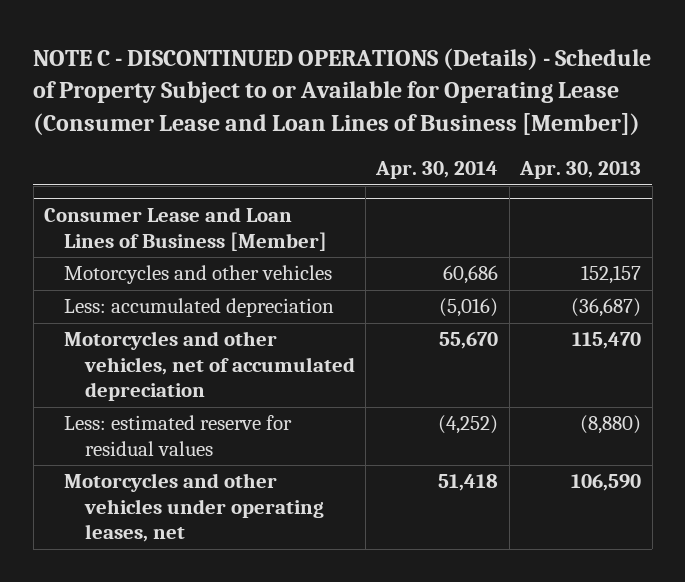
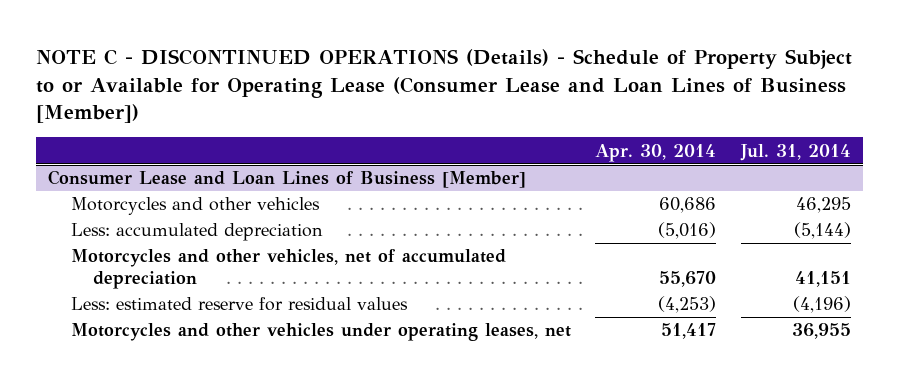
[519,161,642,180] Apr. 30, 2013 -> none
none -> [739,143,851,161] Jul. 31, 2014
[438,415,499,435] (4,252) -> [658,296,717,314] (4,253)
[438,474,499,492] 51,418 -> [661,323,717,340] 51,417

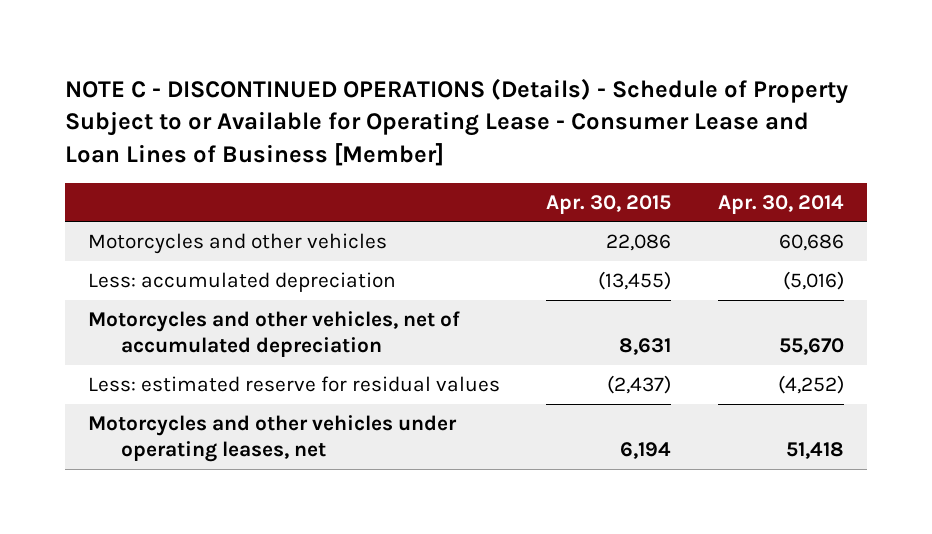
[36,48,853,124] NOTE C - DISCONTINUED OPERATIONS (Details) - Schedule of Property Subject to or Available for Operating Lease (Consumer Lease and Loan Lines of Business [Member]) -> [64,77,848,166] NOTE C - DISCONTINUED OPERATIONS (Details) - Schedule of Property Subject to or Available for Operating Lease - Consumer Lease and Loan Lines of Business [Member]
[739,143,851,161] Jul. 31, 2014 -> none
none -> [546,194,672,214] Apr. 30, 2015
[48,170,527,189] Consumer Lease and Loan Lines of Business [Member] -> none
[658,296,717,314] (4,253) -> [778,374,845,394] (4,252)
[661,323,717,340] 51,417 -> [786,442,845,460] 51,418

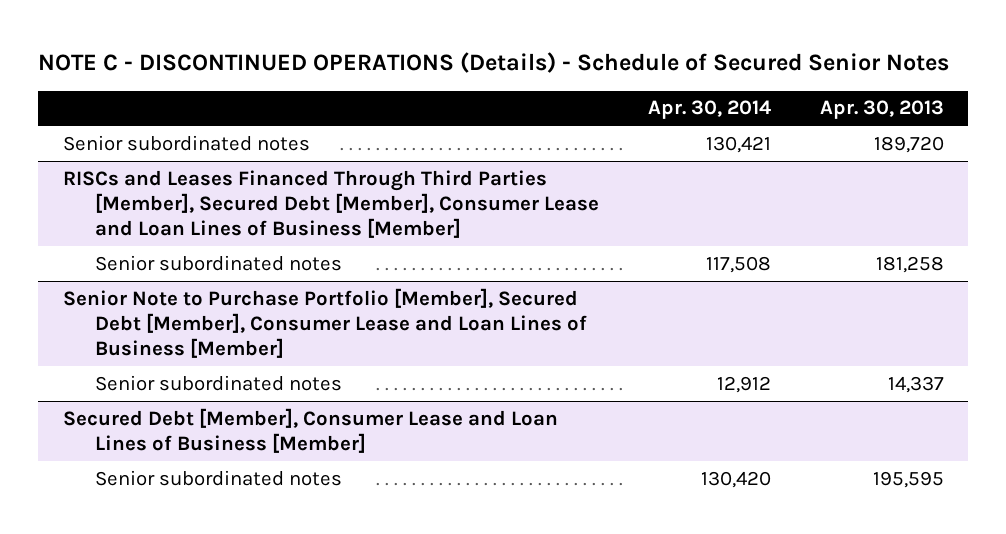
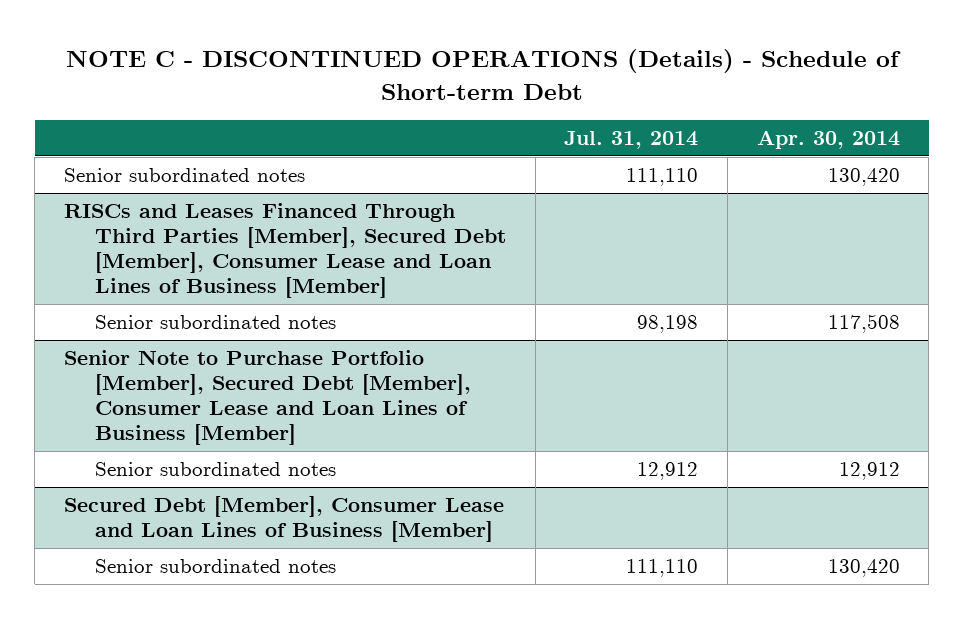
[38,52,950,74] NOTE C - DISCONTINUED OPERATIONS (Details) - Schedule of Secured Senior Notes -> [65,49,901,100] NOTE C - DISCONTINUED OPERATIONS (Details) - Schedule of Short-term Debt
[819,100,944,120] Apr. 30, 2013 -> none
none -> [564,131,699,150] Jul. 31, 2014
[705,135,771,153] 130,421 -> [827,168,900,187] 130,420

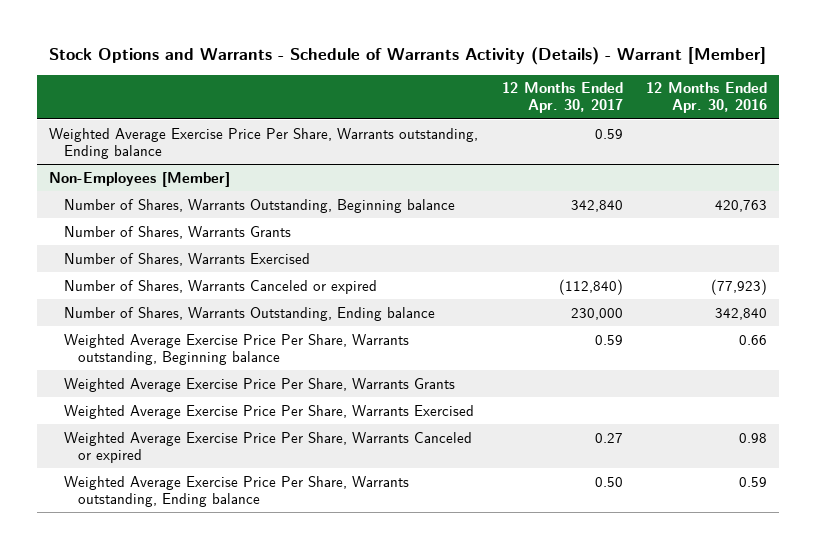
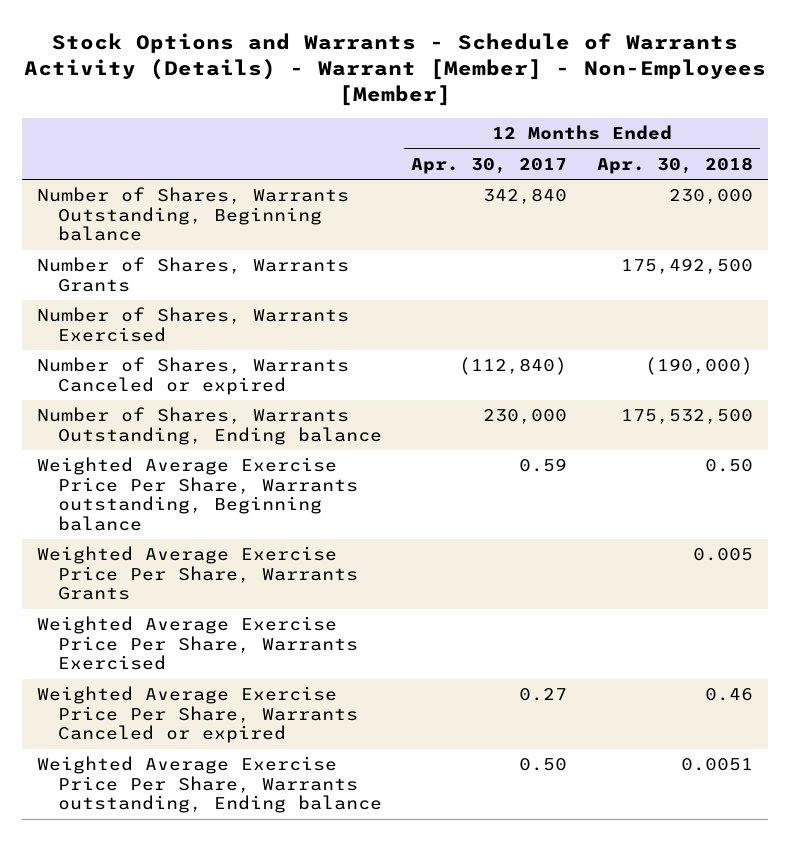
[49,47,767,66] Stock Options and Warrants - Schedule of Warrants Activity (Details) - Warrant [Member] -> [24,32,767,107] Stock Options and Warrants - Schedule of Warrants Activity (Details) - Warrant [Member] - Non-Employees [Member]
[646,82,768,114] 12 Months Ended Apr. 30, 2016 -> none
none -> [596,156,753,174] Apr. 30, 2018
[49,127,479,159] Weighted Average Exercise Price Per Share, Warrants outstanding, Ending balance -> none
[49,171,231,187] Non-Employees [Member] -> none

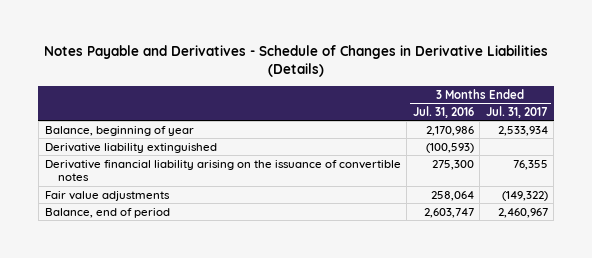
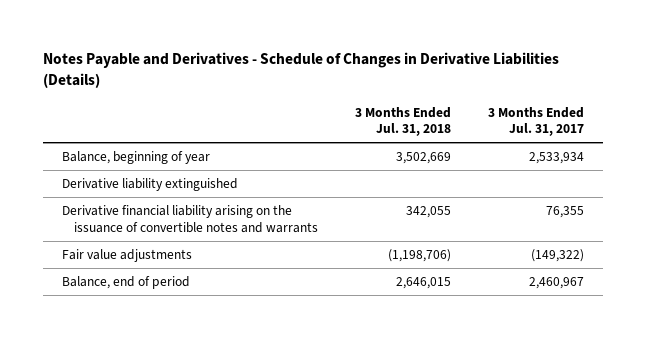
[412,105,474,118] Jul. 31, 2016 -> none
none -> [355,106,452,137] 3 Months Ended Jul. 31, 2018
[44,159,401,182] Derivative financial liability arising on the issuance of convertible notes -> [61,205,319,233] Derivative financial liability arising on the issuance of convertible notes and warrants

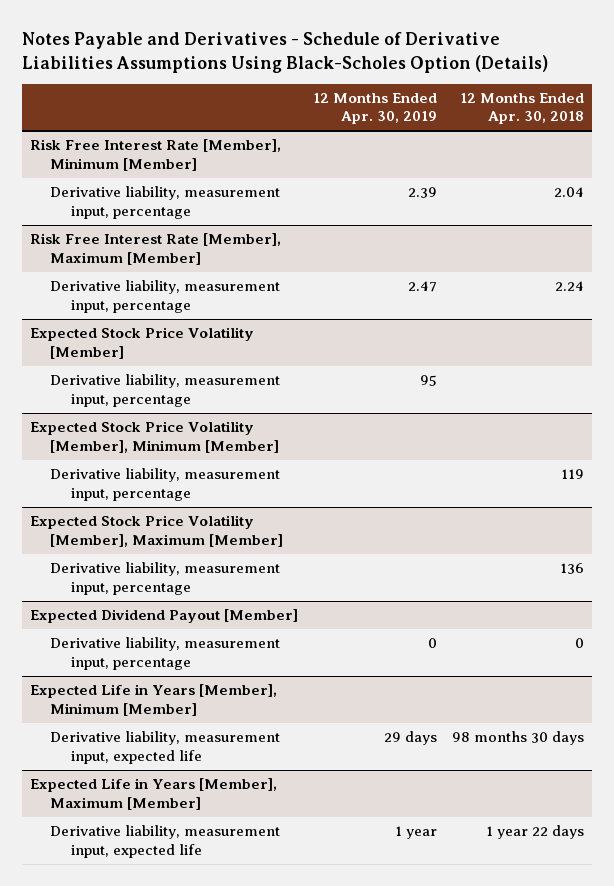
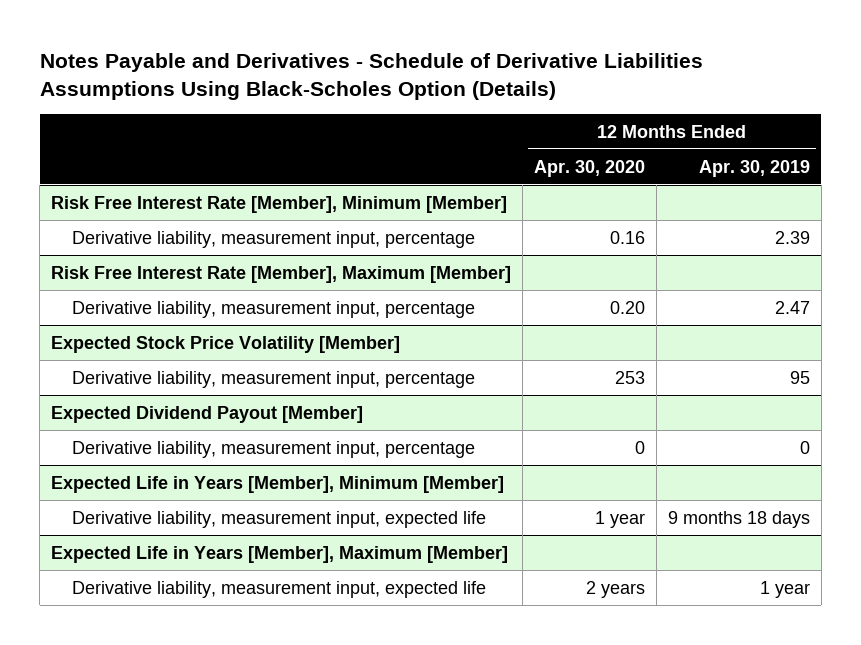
[460,93,585,125] 12 Months Ended Apr. 30, 2018 -> none
none -> [534,159,646,177] Apr. 30, 2020
[29,421,280,453] Expected Stock Price Volatility [Member], Minimum [Member] -> none
[50,468,281,501] Derivative liability, measurement input, percentage -> none
[29,515,284,547] Expected Stock Price Volatility [Member], Maximum [Member] -> none
[50,562,281,595] Derivative liability, measurement input, percentage -> none
[383,731,437,746] 29 days -> [667,510,810,528] 9 months 18 days

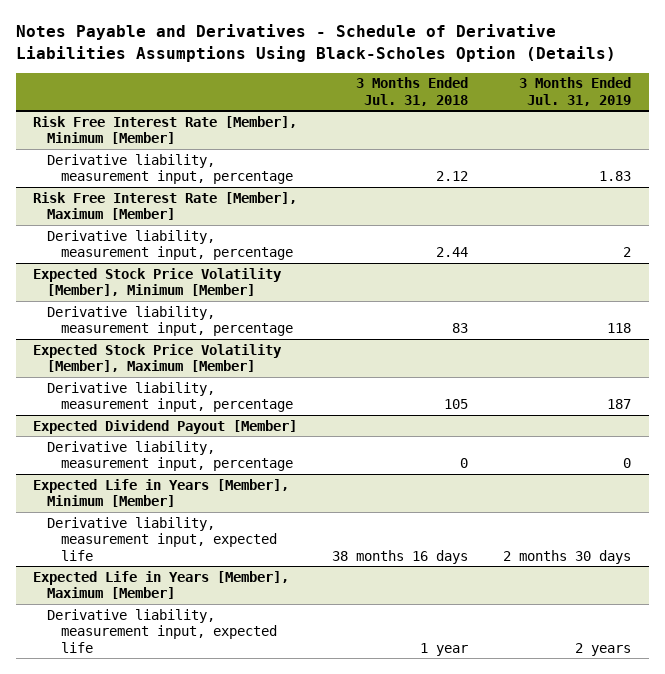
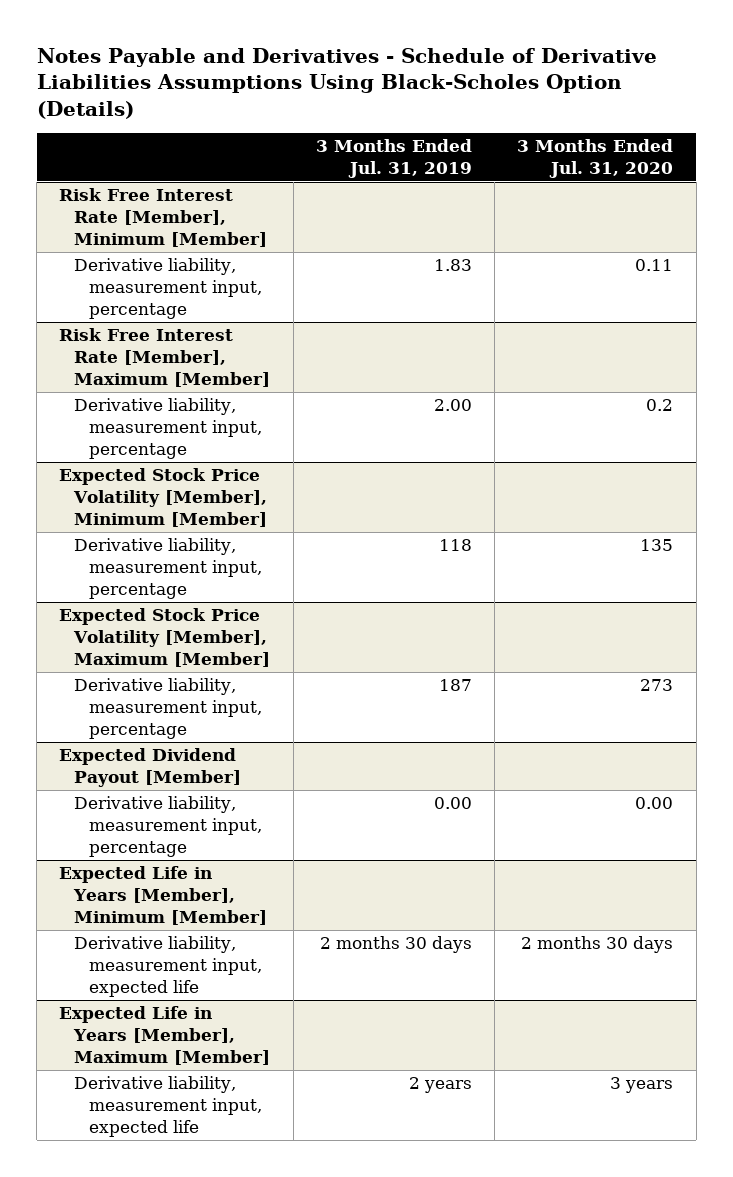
[356,77,469,107] 3 Months Ended Jul. 31, 2018 -> none
none -> [517,139,674,179] 3 Months Ended Jul. 31, 2020
[623,247,632,258] 2 -> [433,399,472,412] 2.00
[623,458,632,469] 0 -> [433,797,472,810] 0.00

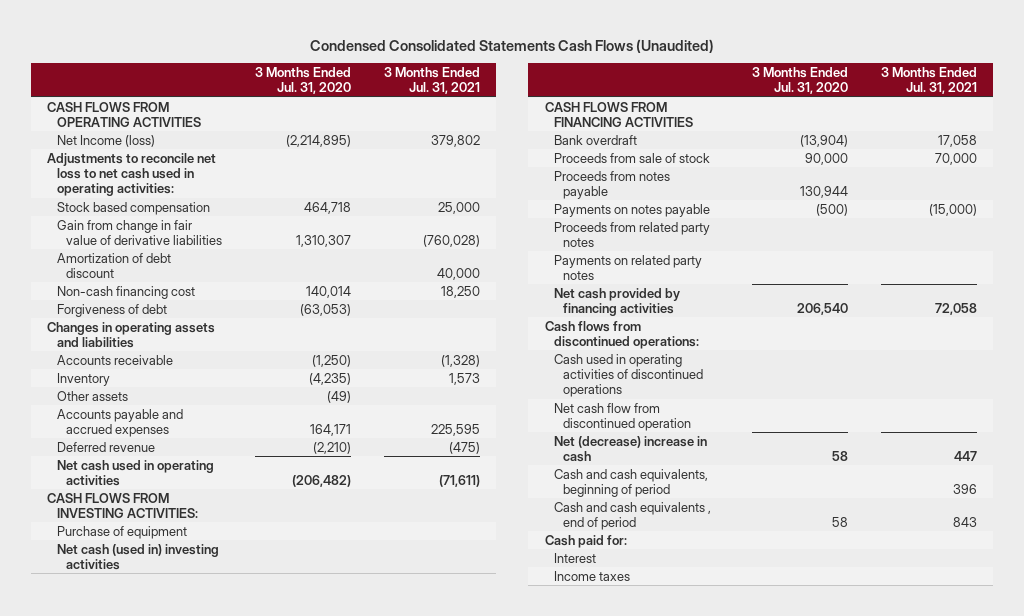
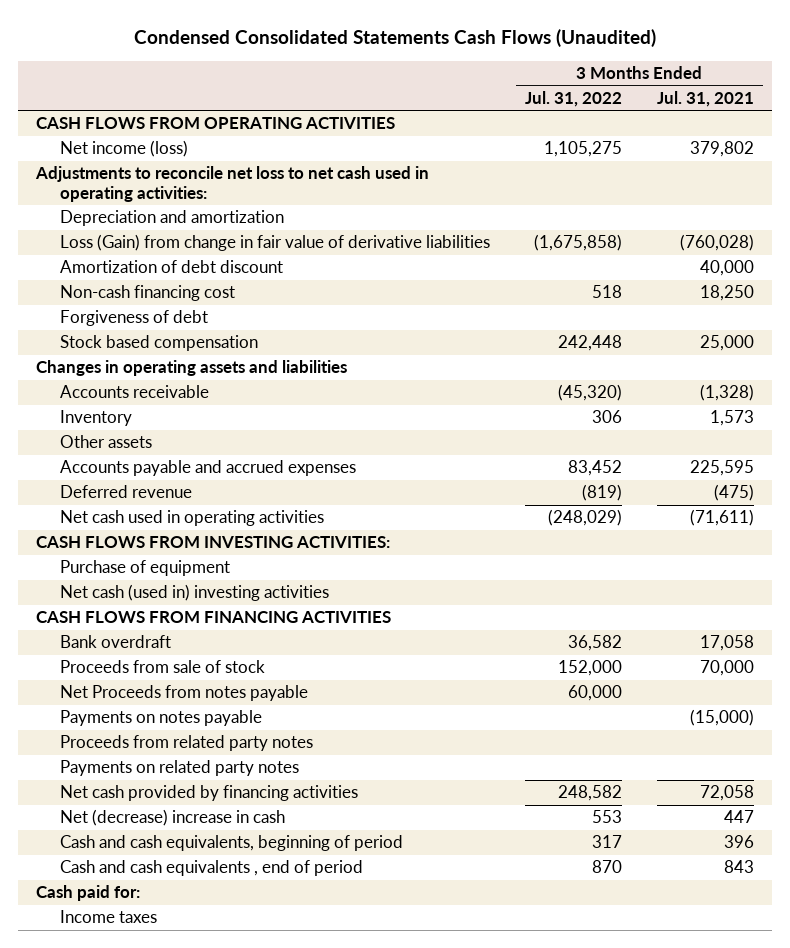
[254,67,351,95] 3 Months Ended Jul. 31, 2020 -> none
none -> [524,91,622,108] Jul. 31, 2022
[56,134,155,147] Net Income (loss) -> [59,140,188,158] Net income (loss)
none -> [59,210,284,227] Depreciation and amortization
[56,219,222,245] Gain from change in fair value of derivative liabilities -> [59,234,490,252] Loss (Gain) from change in fair value of derivative liabilities
[56,201,210,215] Stock based compensation -> [59,335,258,352] Stock based compensation
[553,170,670,199] Proceeds from notes payable -> [59,685,308,702] Net Proceeds from notes payable
[544,320,699,349] Cash flows from discontinued operations: -> none
[553,353,704,398] Cash used in operating activities of discontinued operations -> none
[553,402,692,431] Net cash flow from discontinued operation -> none
[553,552,596,563] Interest -> none

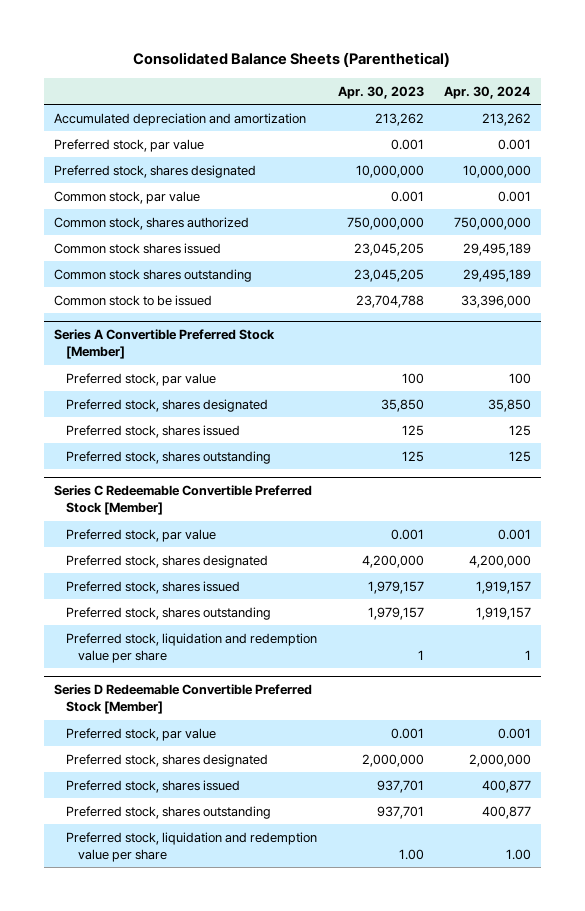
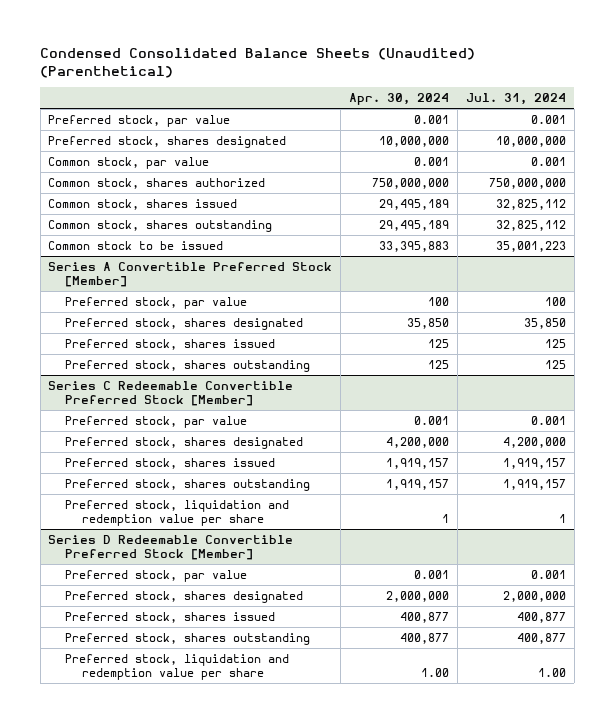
[133,52,451,68] Consolidated Balance Sheets (Parenthetical) -> [40,47,476,78] Condensed Consolidated Balance Sheets (Unaudited) (Parenthetical)
[337,85,424,99] Apr. 30, 2023 -> none
none -> [466,93,567,106] Jul. 31, 2024
[54,112,307,126] Accumulated depreciation and amortization -> none
[54,242,222,254] Common stock shares issued -> [48,198,238,210] Common stock, shares issued
[54,268,253,282] Common stock shares outstanding -> [48,219,273,232] Common stock, shares outstanding
[460,294,531,308] 33,396,000 -> [379,240,450,252] 33,395,883

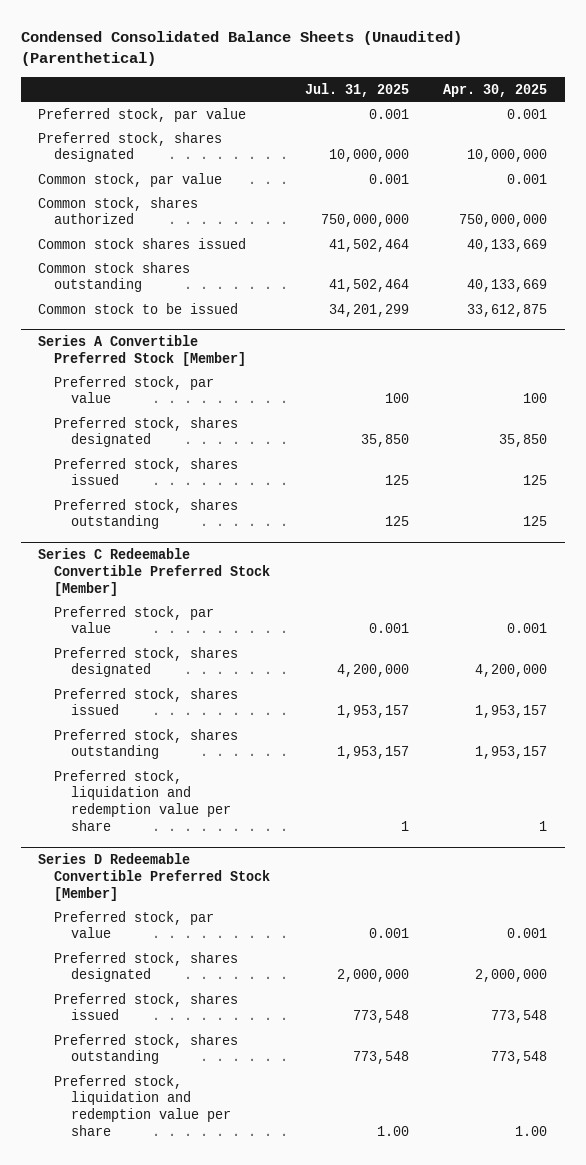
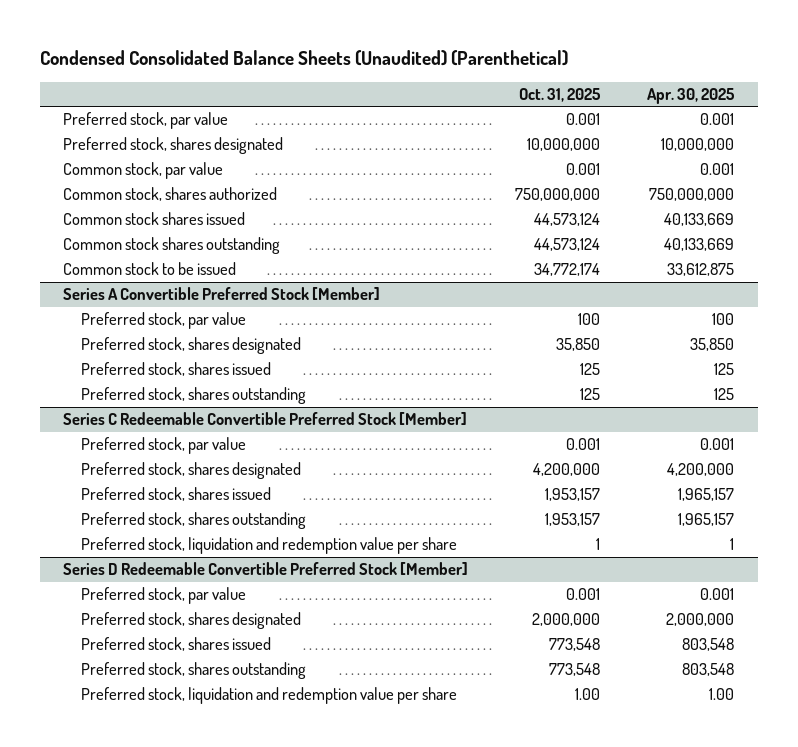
[304,82,409,97] Jul. 31, 2025 -> none
none -> [519,88,602,103] Oct. 31, 2025
[475,705,548,719] 1,953,157 -> [678,488,735,502] 1,965,157
[475,746,548,760] 1,953,157 -> [678,513,735,527] 1,965,157
[491,1010,548,1024] 773,548 -> [682,638,735,652] 803,548
[491,1051,548,1065] 773,548 -> [682,663,735,677] 803,548

